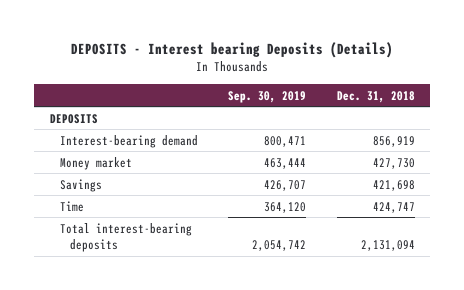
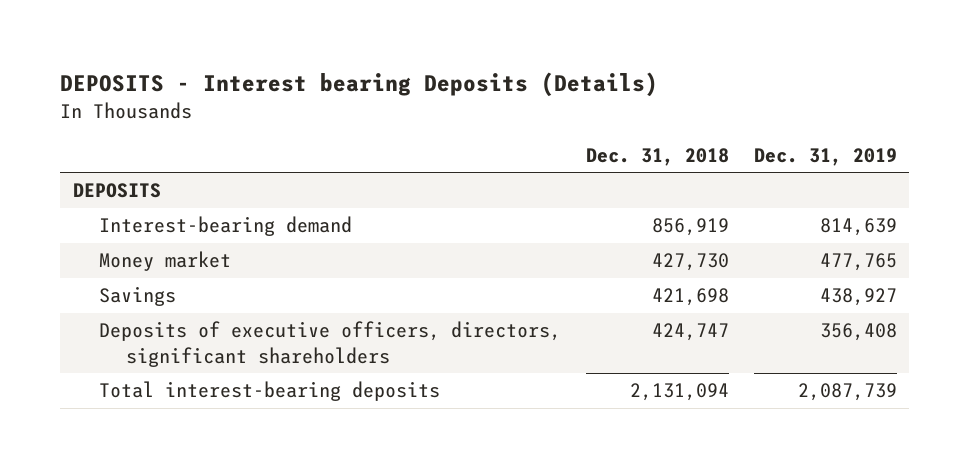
[228,90,307,103] Sep. 30, 2019 -> none
none -> [753,147,897,166] Dec. 31, 2019
[59,200,84,212] Time -> [99,321,562,367] Deposits of executive officers, directors, significant shareholders

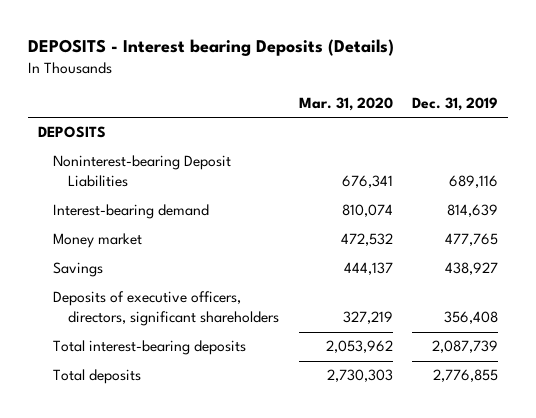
[586,147,730,166] Dec. 31, 2018 -> none
none -> [298,97,393,112] Mar. 31, 2020
none -> [52,155,231,188] Noninterest-bearing Deposit Liabilities
none -> [52,369,141,385] Total deposits

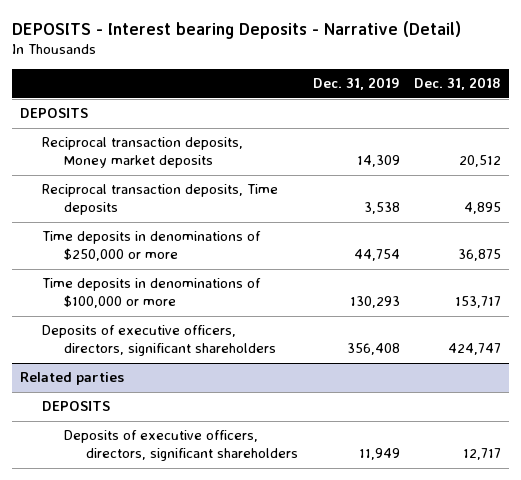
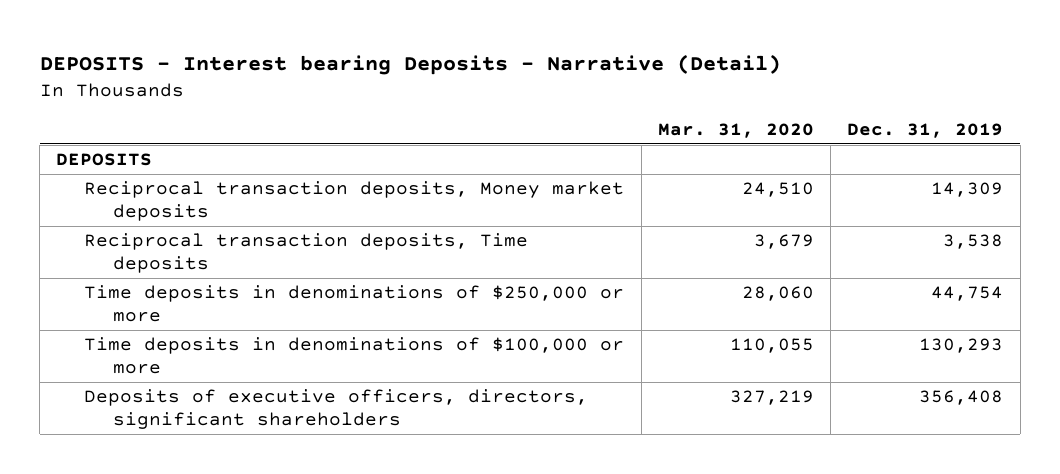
[414,77,502,91] Dec. 31, 2018 -> none
none -> [657,123,814,139] Mar. 31, 2020
[19,372,124,386] Related parties -> none
[41,401,110,412] DEPOSITS -> none
[63,430,298,462] Deposits of executive officers, directors, significant shareholders -> none

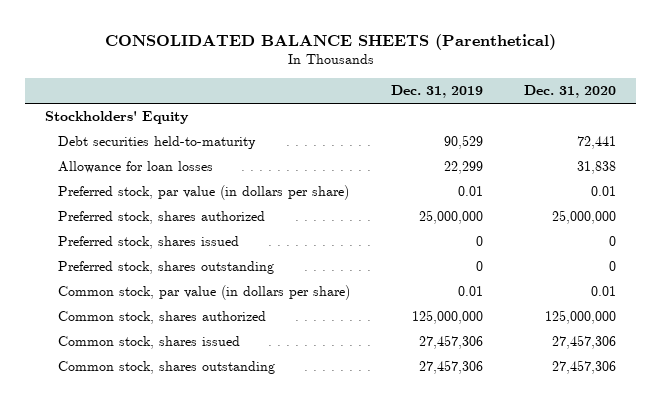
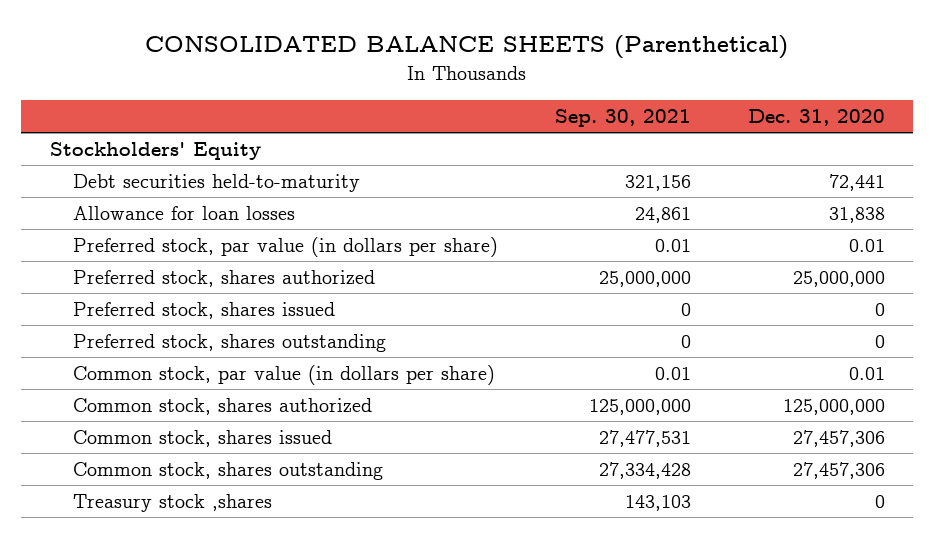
[391,85,484,99] Dec. 31, 2019 -> none
none -> [554,108,691,127] Sep. 30, 2021
none -> [72,494,272,513] Treasury stock ,shares

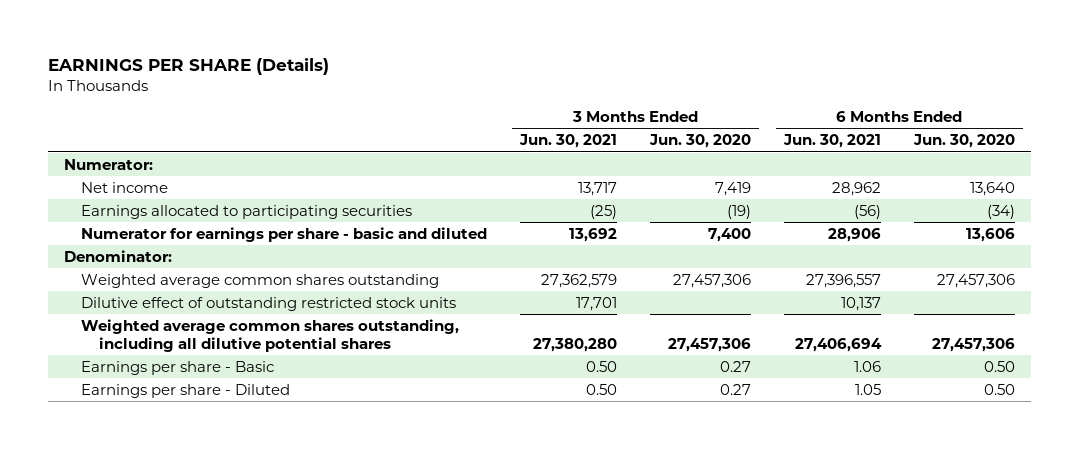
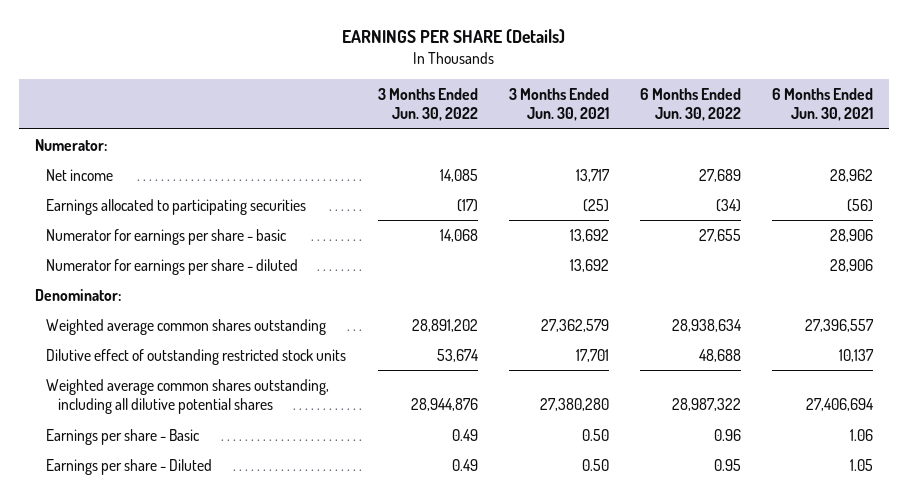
[648,134,751,149] Jun. 30, 2020 -> none
[912,134,1015,149] Jun. 30, 2020 -> none
none -> [377,87,478,122] 3 Months Ended Jun. 30, 2022
none -> [640,87,742,122] 6 Months Ended Jun. 30, 2022
[81,226,488,242] Numerator for earnings per share - basic and diluted -> [46,228,288,245] Numerator for earnings per share - basic
none -> [46,258,299,275] Numerator for earnings per share - diluted

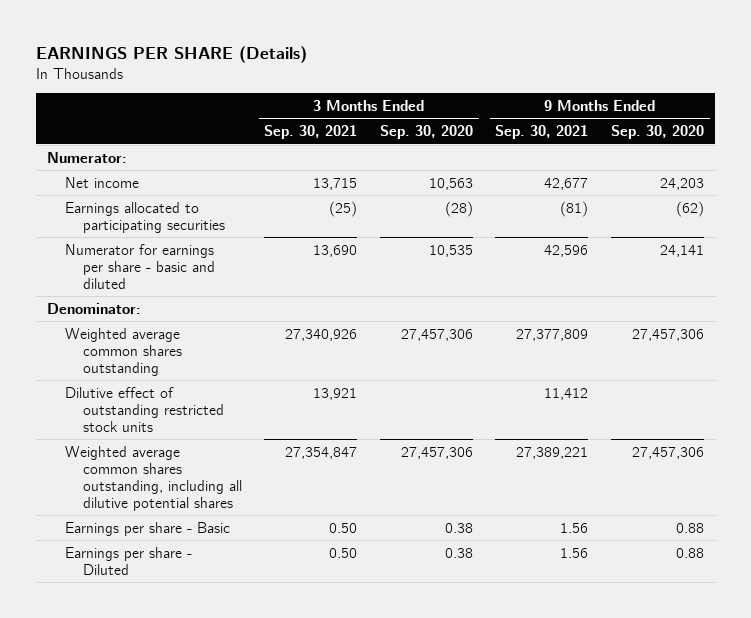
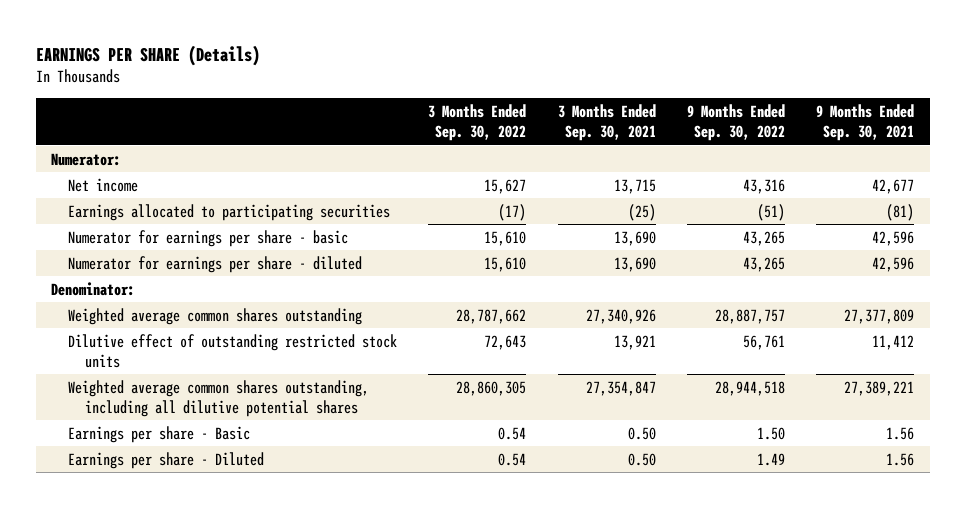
[379,125,473,140] Sep. 30, 2020 -> none
[611,125,705,140] Sep. 30, 2020 -> none
none -> [428,103,527,142] 3 Months Ended Sep. 30, 2022
none -> [686,103,785,142] 9 Months Ended Sep. 30, 2022
[64,243,215,289] Numerator for earnings per share - basic and diluted -> [68,229,349,247] Numerator for earnings per share - basic
none -> [68,255,363,273] Numerator for earnings per share - diluted

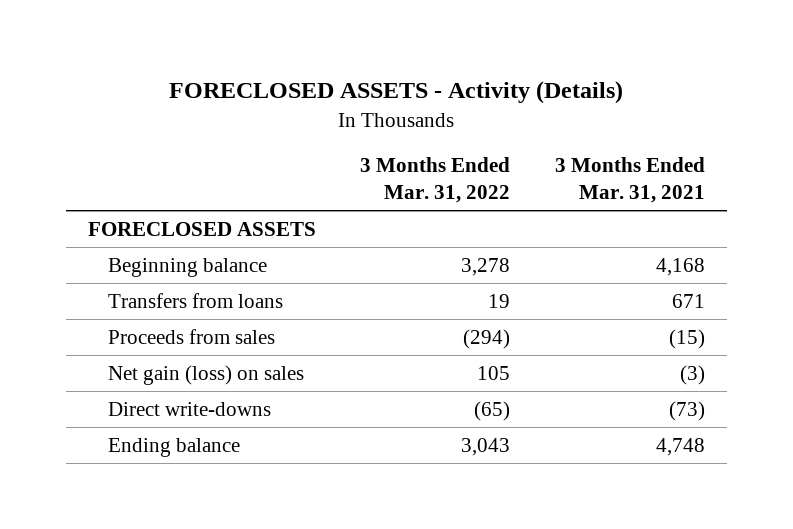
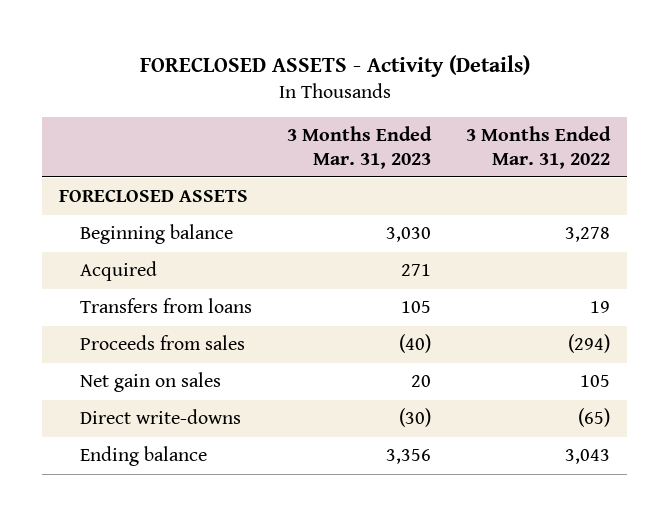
[554,157,705,204] 3 Months Ended Mar. 31, 2021 -> none
none -> [286,126,432,169] 3 Months Ended Mar. 31, 2023
none -> [79,261,157,282] Acquired
[107,364,304,385] Net gain (loss) on sales -> [79,372,221,393] Net gain on sales

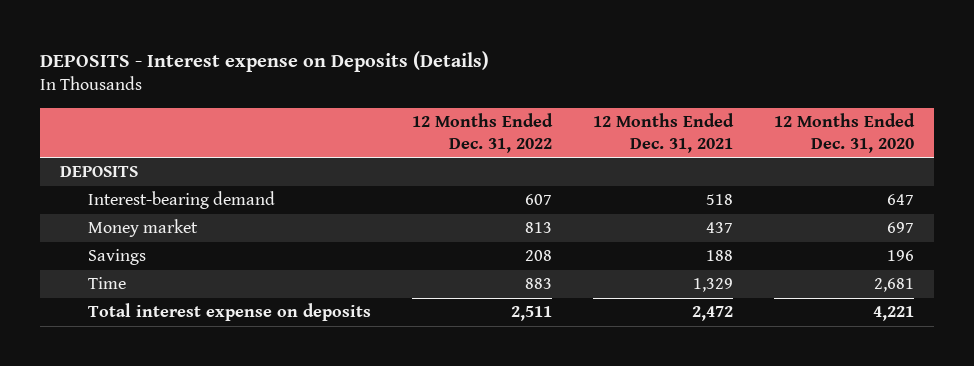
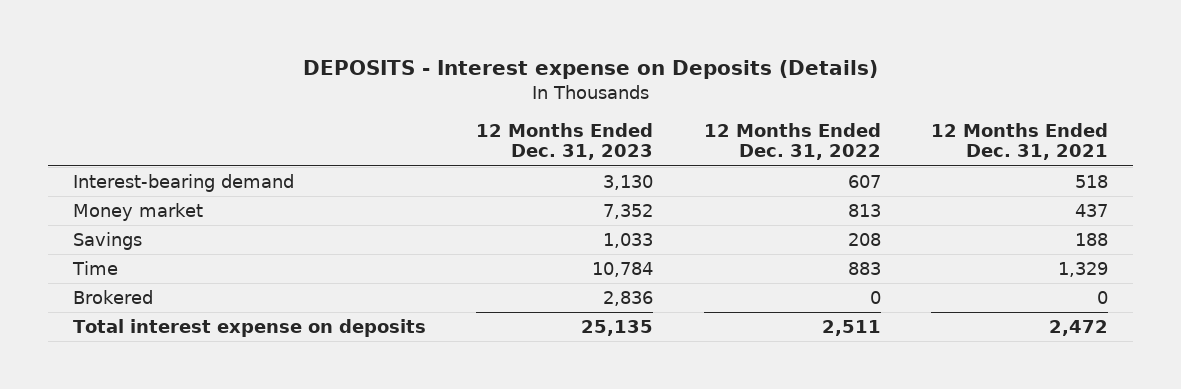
[773,113,915,153] 12 Months Ended Dec. 31, 2020 -> none
none -> [476,123,654,161] 12 Months Ended Dec. 31, 2023
[60,166,139,178] DEPOSITS -> none
none -> [73,290,154,305] Brokered

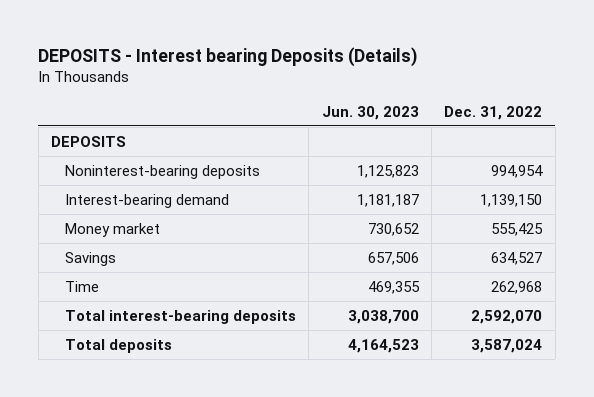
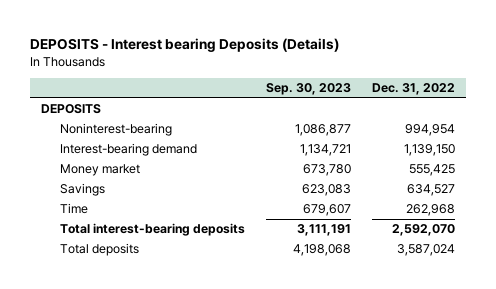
[321,105,419,120] Jun. 30, 2023 -> none
none -> [265,83,351,96] Sep. 30, 2023
[64,164,260,179] Noninterest-bearing deposits -> [59,123,172,137] Noninterest-bearing

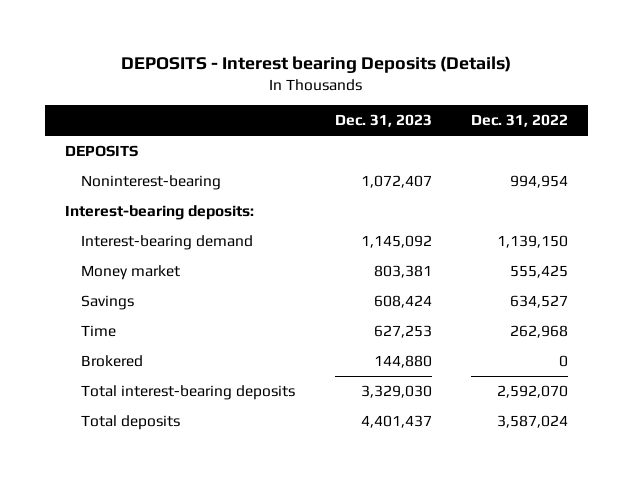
[265,83,351,96] Sep. 30, 2023 -> none
none -> [334,114,432,128] Dec. 31, 2023
none -> [64,205,254,221] Interest-bearing deposits:
none -> [81,355,144,368] Brokered

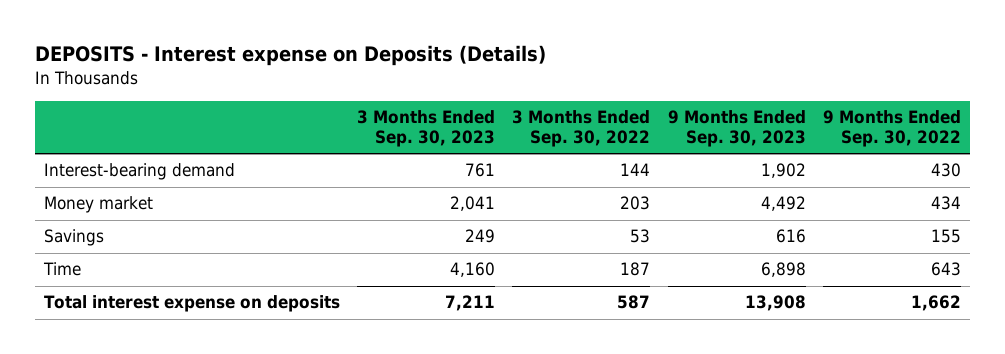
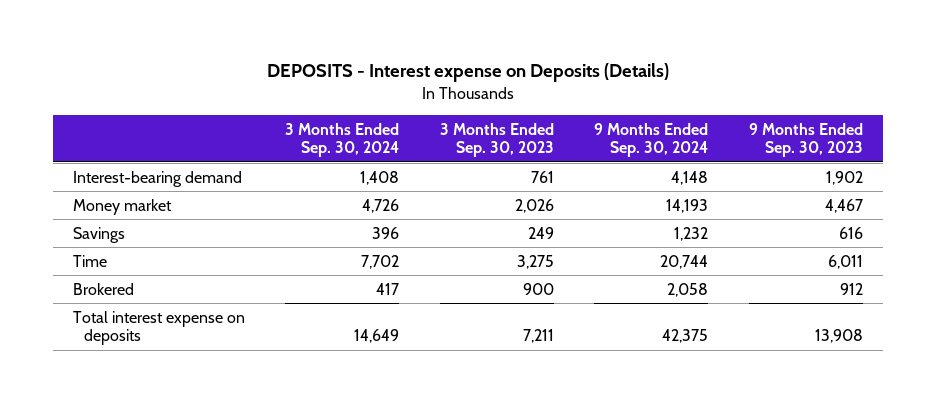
[512,110,651,148] 3 Months Ended Sep. 30, 2022 -> none
[823,110,962,148] 9 Months Ended Sep. 30, 2022 -> none
none -> [285,122,400,158] 3 Months Ended Sep. 30, 2024
none -> [594,122,709,158] 9 Months Ended Sep. 30, 2024
[450,196,496,212] 2,041 -> [514,198,554,213] 2,026
[760,196,806,212] 4,492 -> [824,198,863,213] 4,467
[450,262,496,278] 4,160 -> [516,254,554,269] 3,275
[760,262,806,278] 6,898 -> [827,254,863,269] 6,011
none -> [72,282,134,295] Brokered

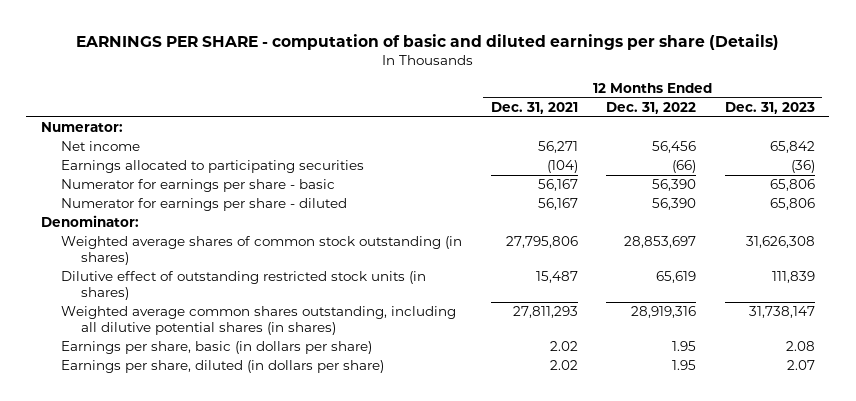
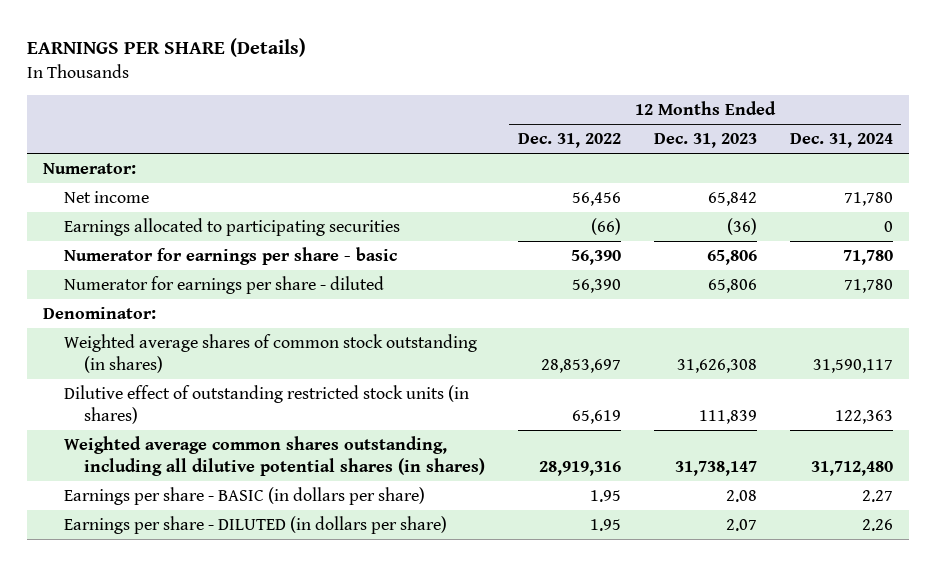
[75,34,779,51] EARNINGS PER SHARE - computation of basic and diluted earnings per share (Details) -> [26,38,306,58] EARNINGS PER SHARE (Details)
[490,101,578,114] Dec. 31, 2021 -> none
none -> [789,133,893,149] Dec. 31, 2024
[60,341,372,355] Earnings per share, basic (in dollars per share) -> [63,486,425,505] Earnings per share - BASIC (in dollars per share)
[60,360,384,374] Earnings per share, diluted (in dollars per share) -> [63,515,447,534] Earnings per share - DILUTED (in dollars per share)

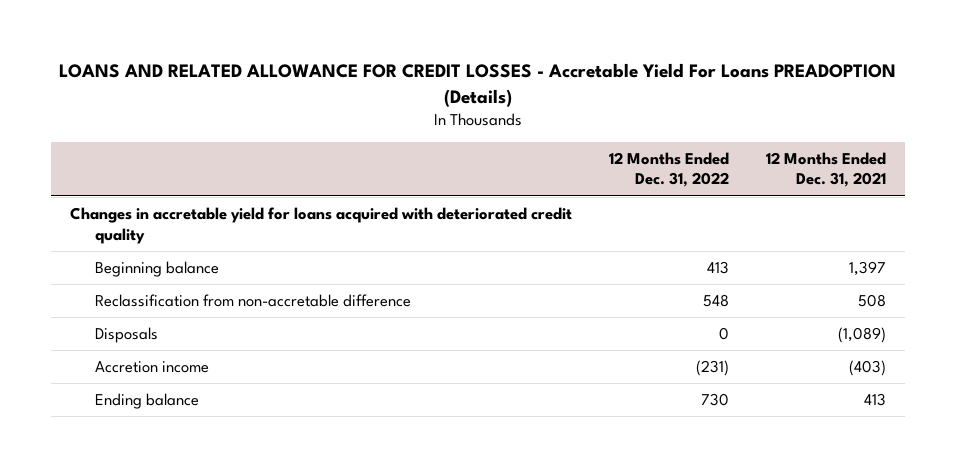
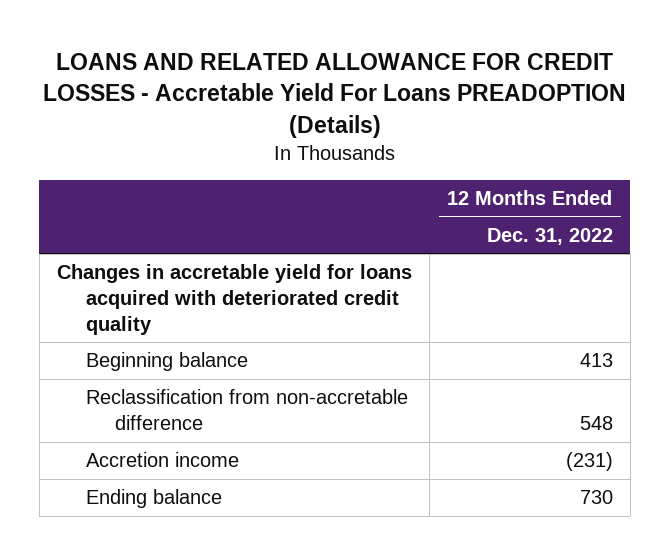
[766,151,887,188] 12 Months Ended Dec. 31, 2021 -> none
[94,327,158,344] Disposals -> none

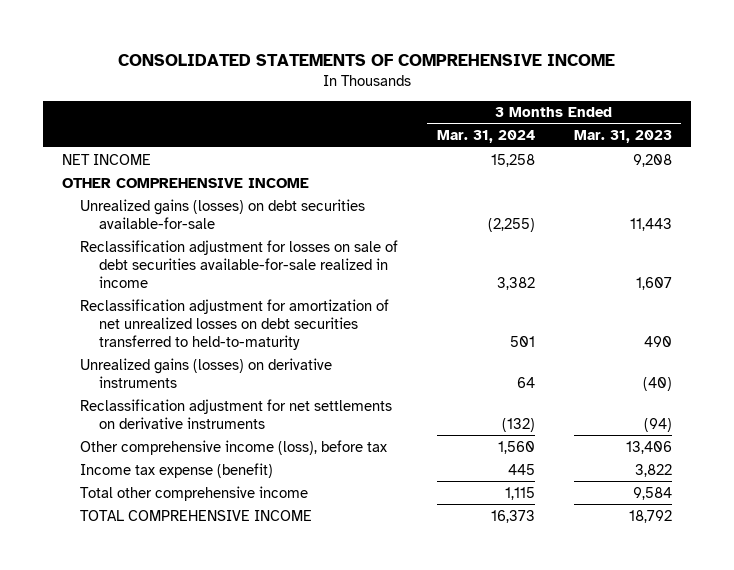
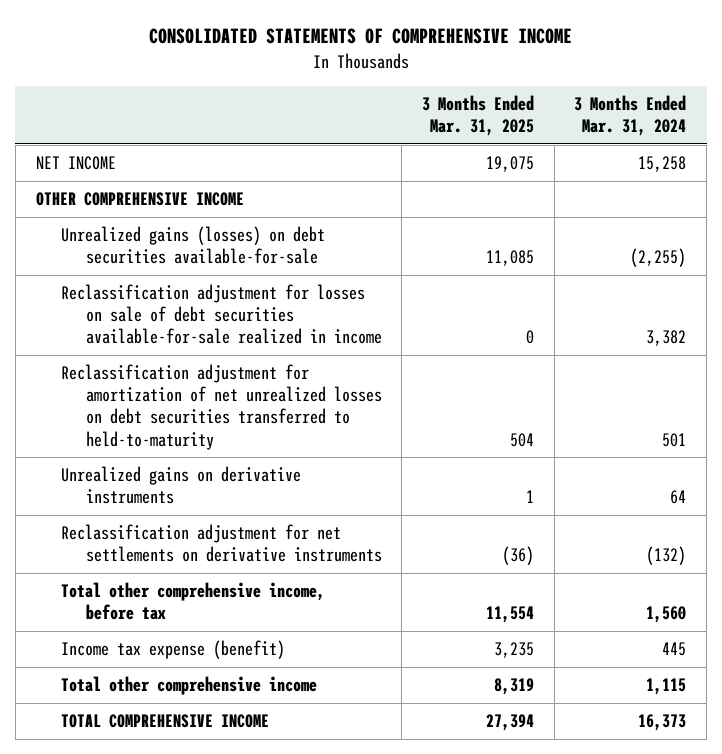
[573,130,672,144] Mar. 31, 2023 -> none
none -> [421,94,534,137] 3 Months Ended Mar. 31, 2025
[80,357,333,388] Unrealized gains (losses) on derivative instruments -> [60,466,301,505] Unrealized gains on derivative instruments
[80,439,388,455] Other comprehensive income (loss), before tax -> [60,582,325,621] Total other comprehensive income, before tax

